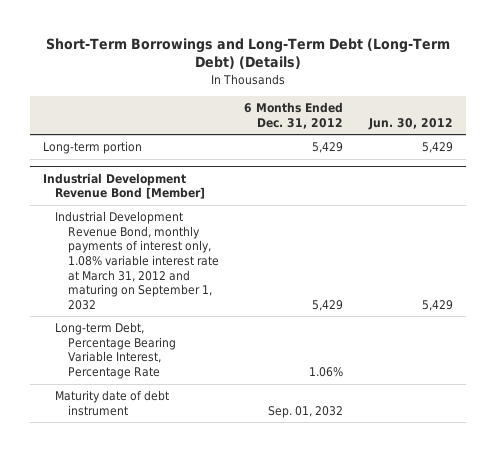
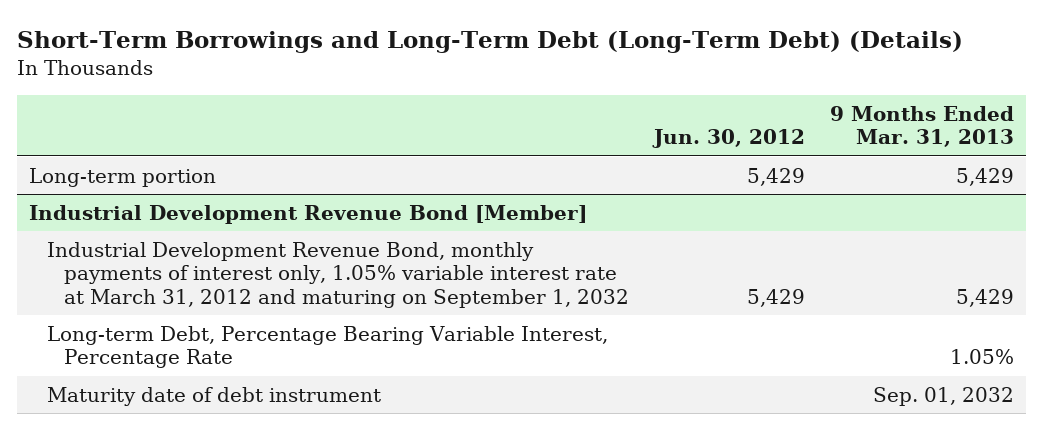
[244,102,344,129] 6 Months Ended Dec. 31, 2012 -> none
none -> [829,105,1014,148] 9 Months Ended Mar. 31, 2013
[55,211,219,310] Industrial Development Revenue Bond, monthly payments of interest only, 1.08% variable interest rate at March 31, 2012 and maturing on September 1, 2032 -> [46,241,630,308] Industrial Development Revenue Bond, monthly payments of interest only, 1.05% variable interest rate at March 31, 2012 and maturing on September 1, 2032

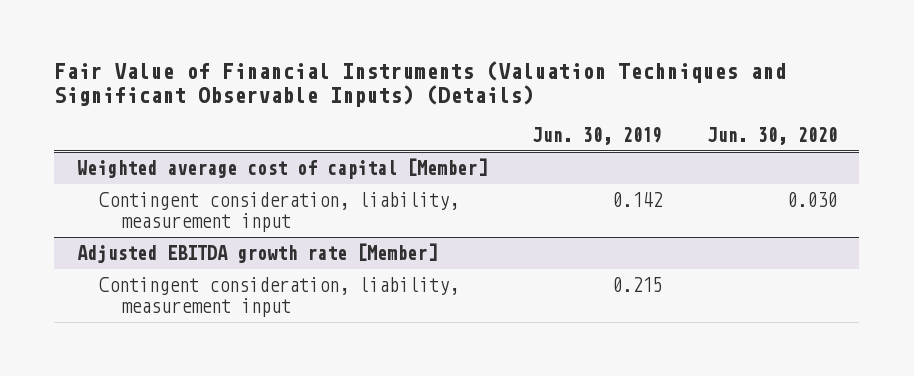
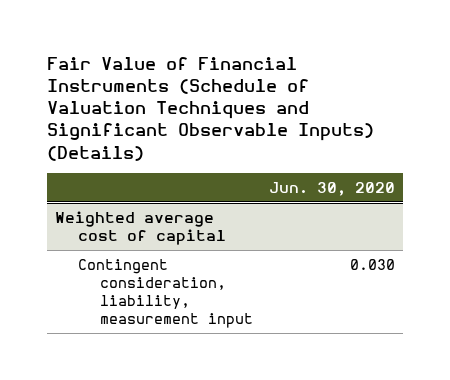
[54,60,787,107] Fair Value of Financial Instruments (Valuation Techniques and Significant Observable Inputs) (Details) -> [47,56,375,161] Fair Value of Financial Instruments (Schedule of Valuation Techniques and Significant Observable Inputs) (Details)
[531,126,662,145] Jun. 30, 2019 -> none
[76,158,487,180] Weighted average cost of capital [Member] -> [55,210,226,246] Weighted average cost of capital
[76,243,437,264] Adjusted EBITDA growth rate [Member] -> none
[98,277,459,317] Contingent consideration, liability, measurement input -> none

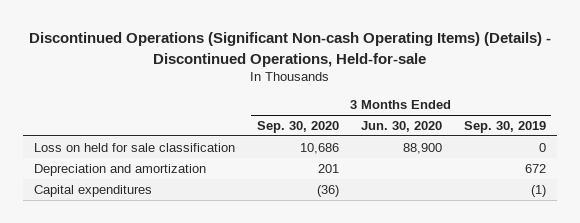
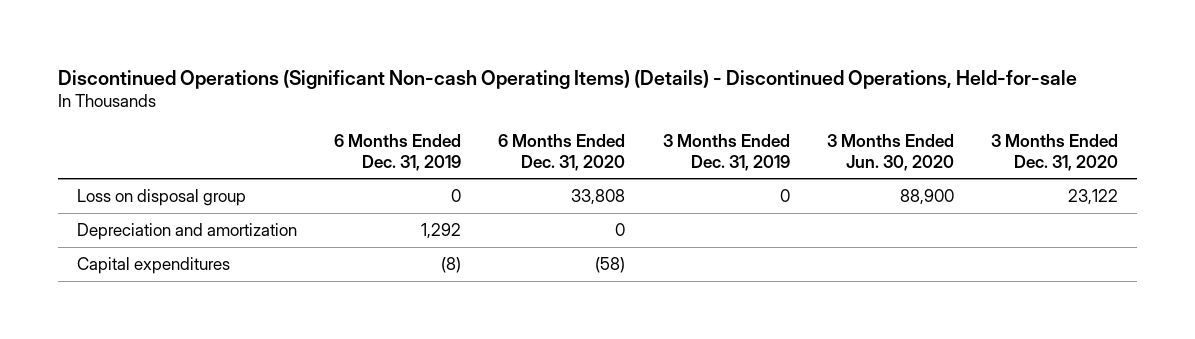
[256,121,339,134] Sep. 30, 2020 -> none
[463,121,546,134] Sep. 30, 2019 -> none
none -> [334,134,462,171] 6 Months Ended Dec. 31, 2019
none -> [498,134,626,171] 6 Months Ended Dec. 31, 2020
none -> [662,134,790,171] 3 Months Ended Dec. 31, 2019
none -> [991,134,1119,171] 3 Months Ended Dec. 31, 2020
[33,142,235,152] Loss on held for sale classification -> [76,188,246,206] Loss on disposal group

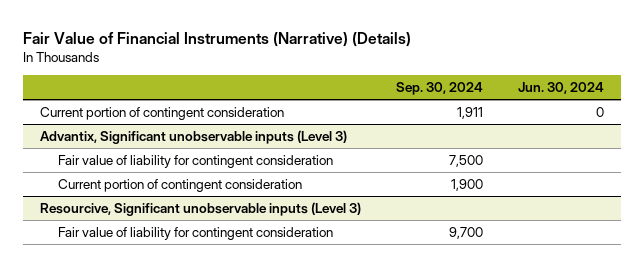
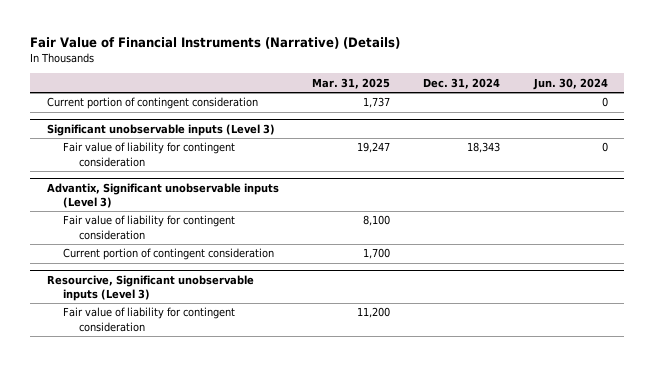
[396,82,484,96] Sep. 30, 2024 -> none
none -> [311,77,390,89] Mar. 31, 2025
none -> [423,77,501,89] Dec. 31, 2024
none -> [46,123,275,136] Significant unobservable inputs (Level 3)
none -> [63,142,236,167] Fair value of liability for contingent consideration

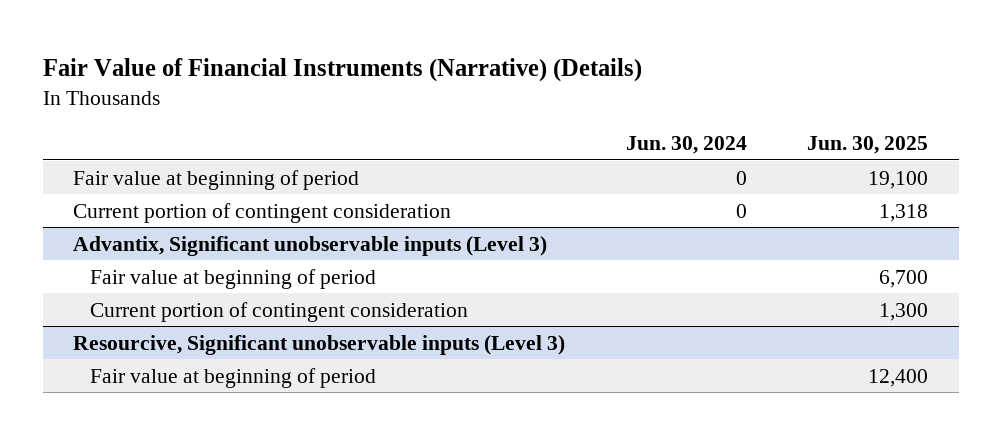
[311,77,390,89] Mar. 31, 2025 -> none
[423,77,501,89] Dec. 31, 2024 -> none
none -> [807,135,929,154] Jun. 30, 2025
none -> [73,169,360,190] Fair value at beginning of period
[46,123,275,136] Significant unobservable inputs (Level 3) -> none
[63,142,236,167] Fair value of liability for contingent consideration -> none
[63,215,236,240] Fair value of liability for contingent consideration -> [89,268,376,289] Fair value at beginning of period
[63,307,236,332] Fair value of liability for contingent consideration -> [89,367,376,388] Fair value at beginning of period

